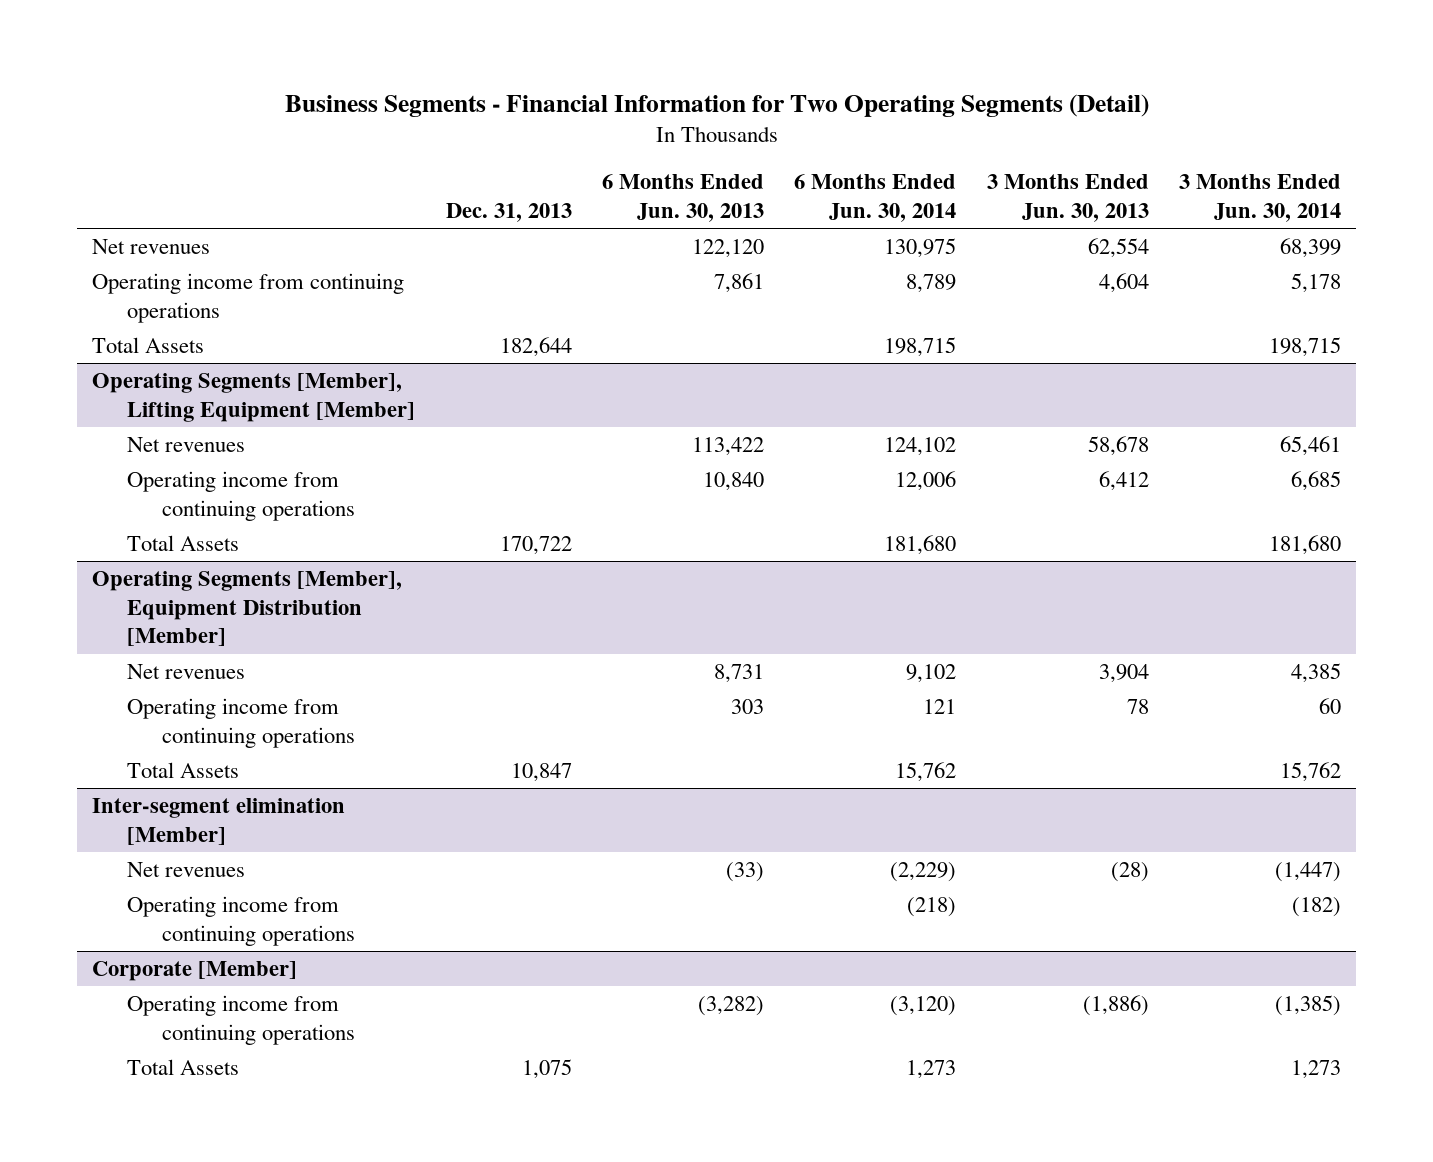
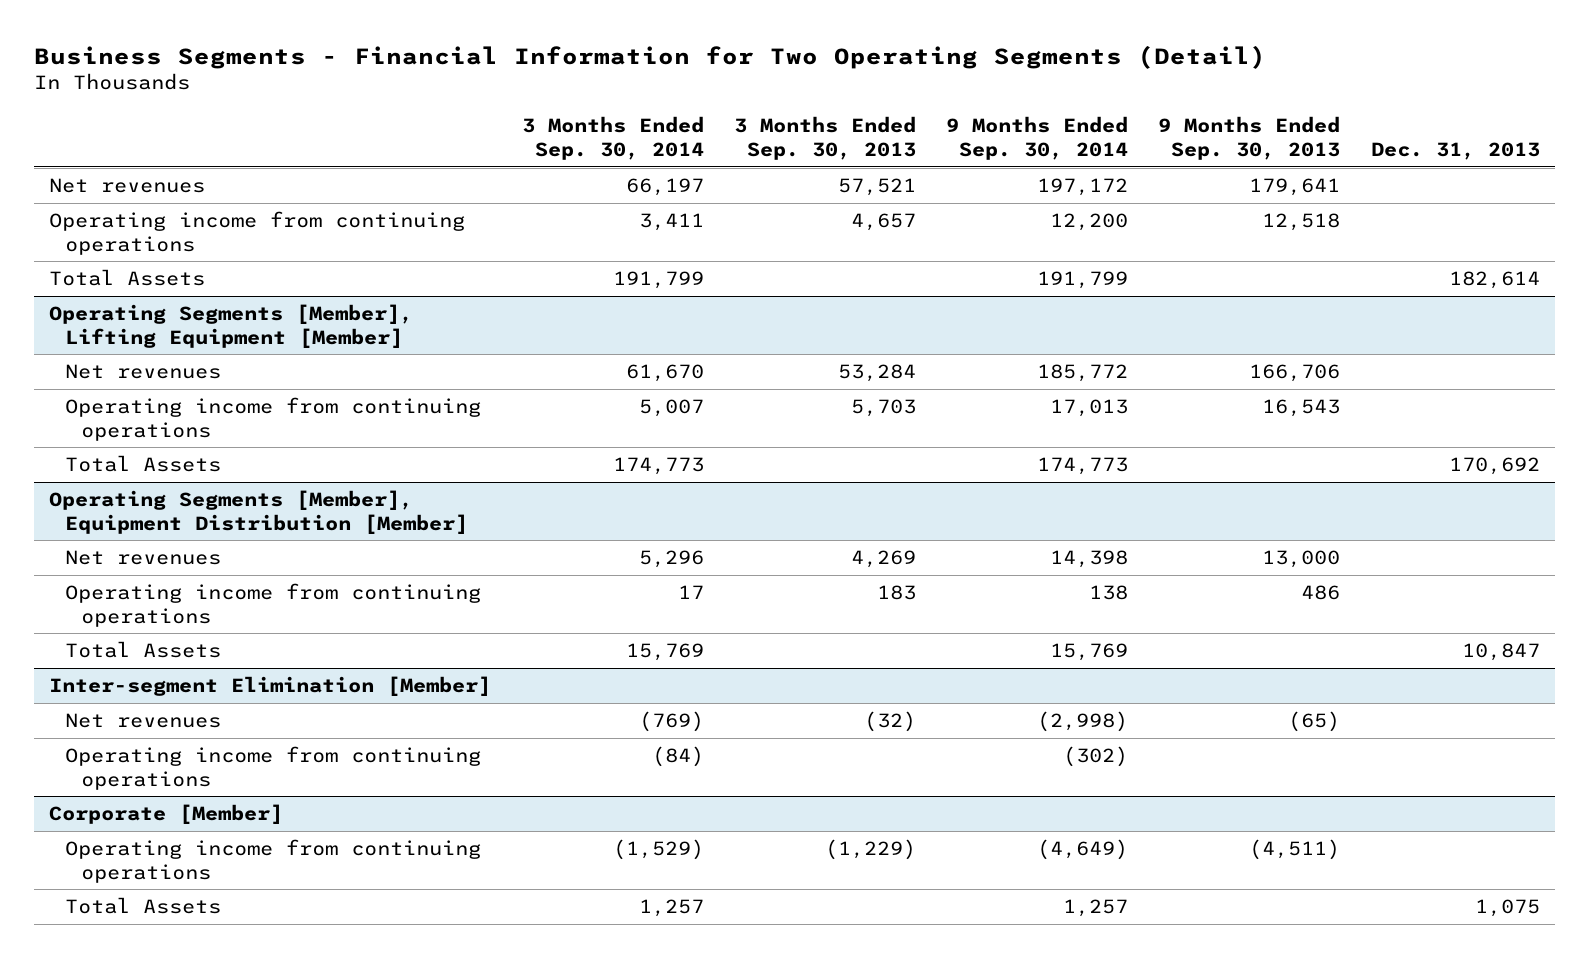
[601,174,764,222] 6 Months Ended Jun. 30, 2013 -> none
[794,174,957,222] 6 Months Ended Jun. 30, 2014 -> none
[986,174,1149,222] 3 Months Ended Jun. 30, 2013 -> none
[1178,174,1341,222] 3 Months Ended Jun. 30, 2014 -> none
none -> [521,116,704,160] 3 Months Ended Sep. 30, 2014
none -> [733,116,916,160] 3 Months Ended Sep. 30, 2013
none -> [946,116,1129,160] 9 Months Ended Sep. 30, 2014
none -> [1158,116,1341,160] 9 Months Ended Sep. 30, 2013
[499,337,572,358] 182,644 -> [1448,271,1540,290] 182,614
[499,536,572,556] 170,722 -> [1448,457,1540,476] 170,692
[92,798,346,845] Inter-segment elimination [Member] -> [49,676,492,697] Inter-segment Elimination [Member]

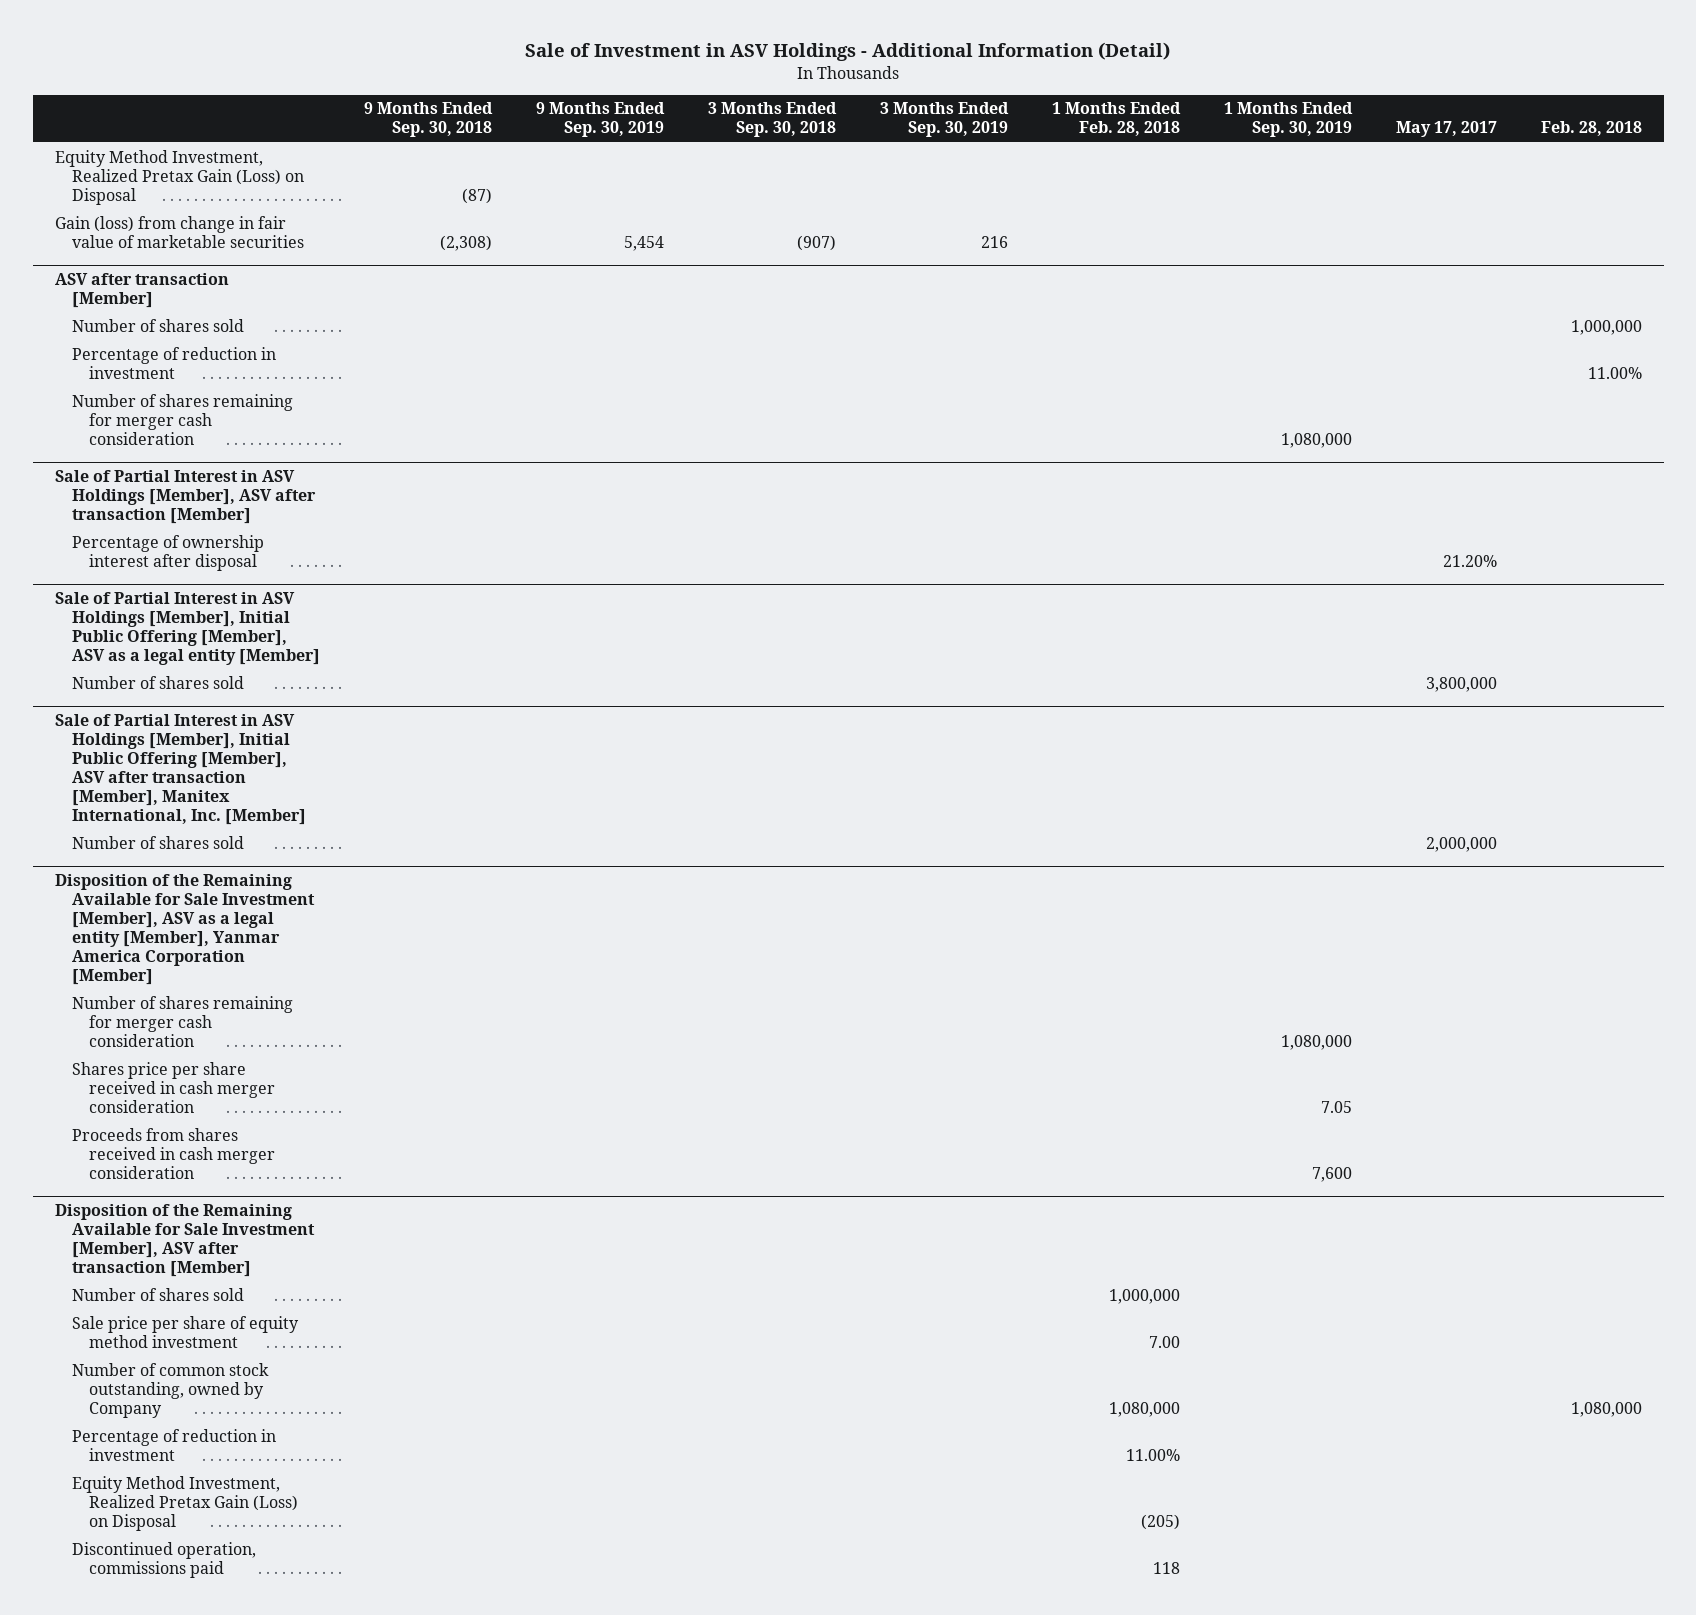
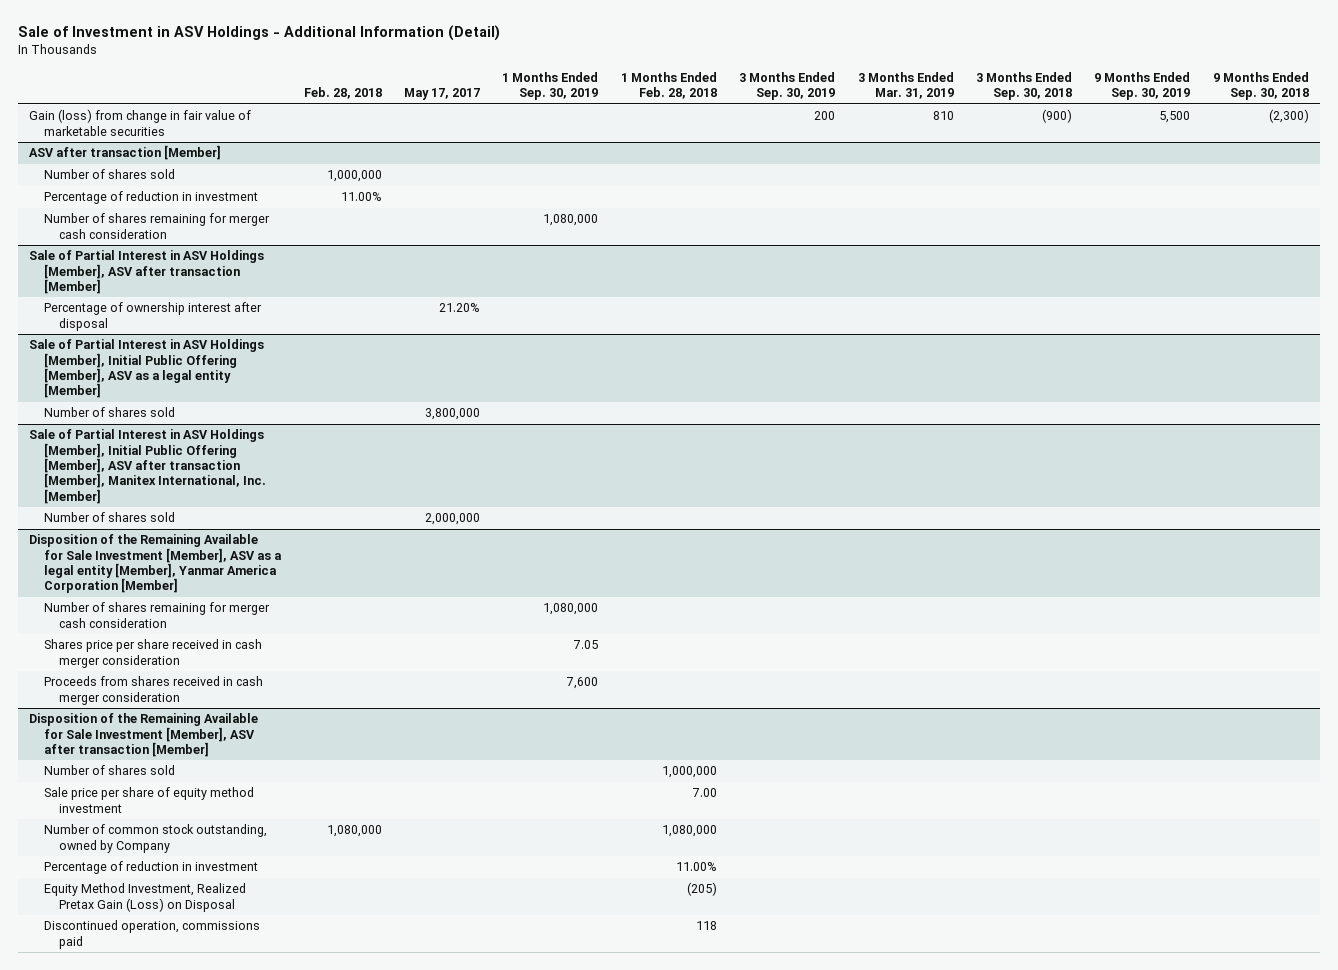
none -> [857,72,954,100] 3 Months Ended Mar. 31, 2019
[54,149,304,205] Equity Method Investment, Realized Pretax Gain (Loss) on Disposal -> none
[439,234,492,251] (2,308) -> [1268,109,1309,124] (2,300)
[623,235,664,251] 5,454 -> [1159,111,1191,124] 5,500
[796,234,836,251] (907) -> [1042,109,1073,124] (900)
[980,235,1008,248] 216 -> [814,111,836,121] 200

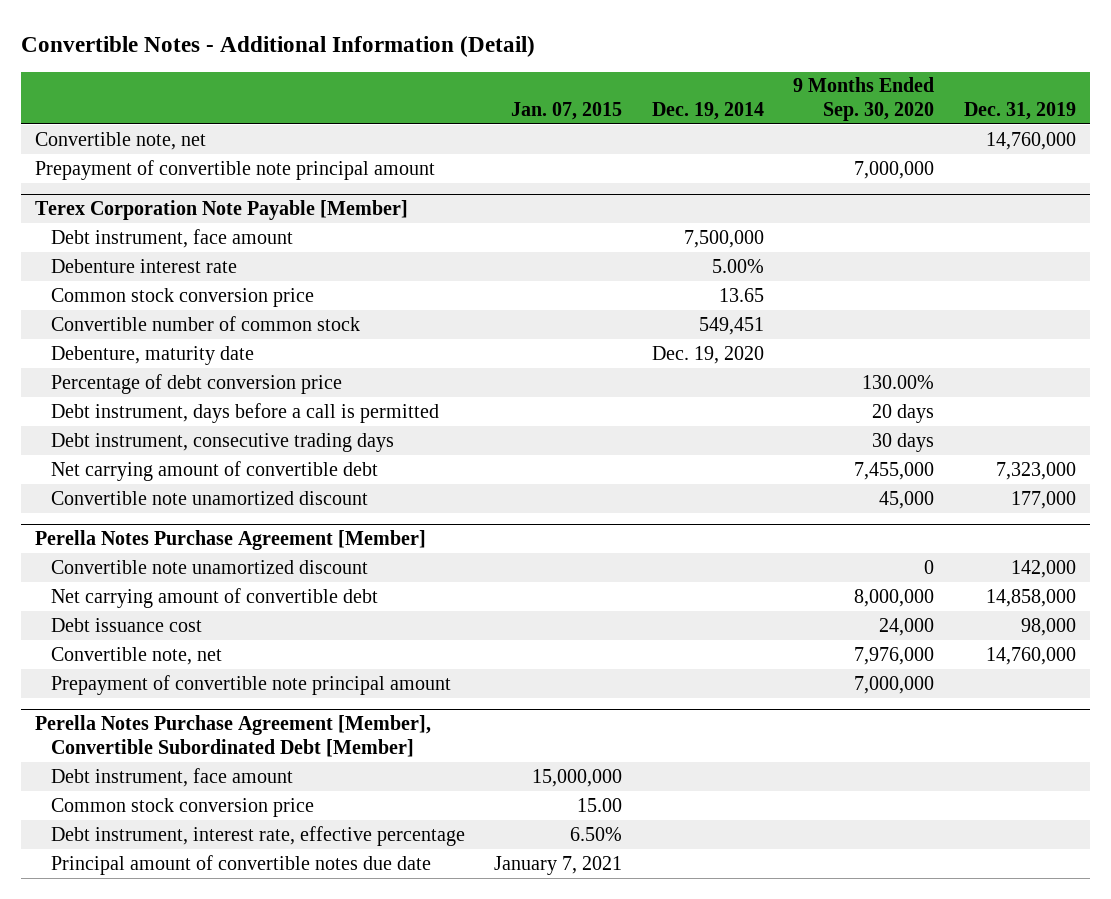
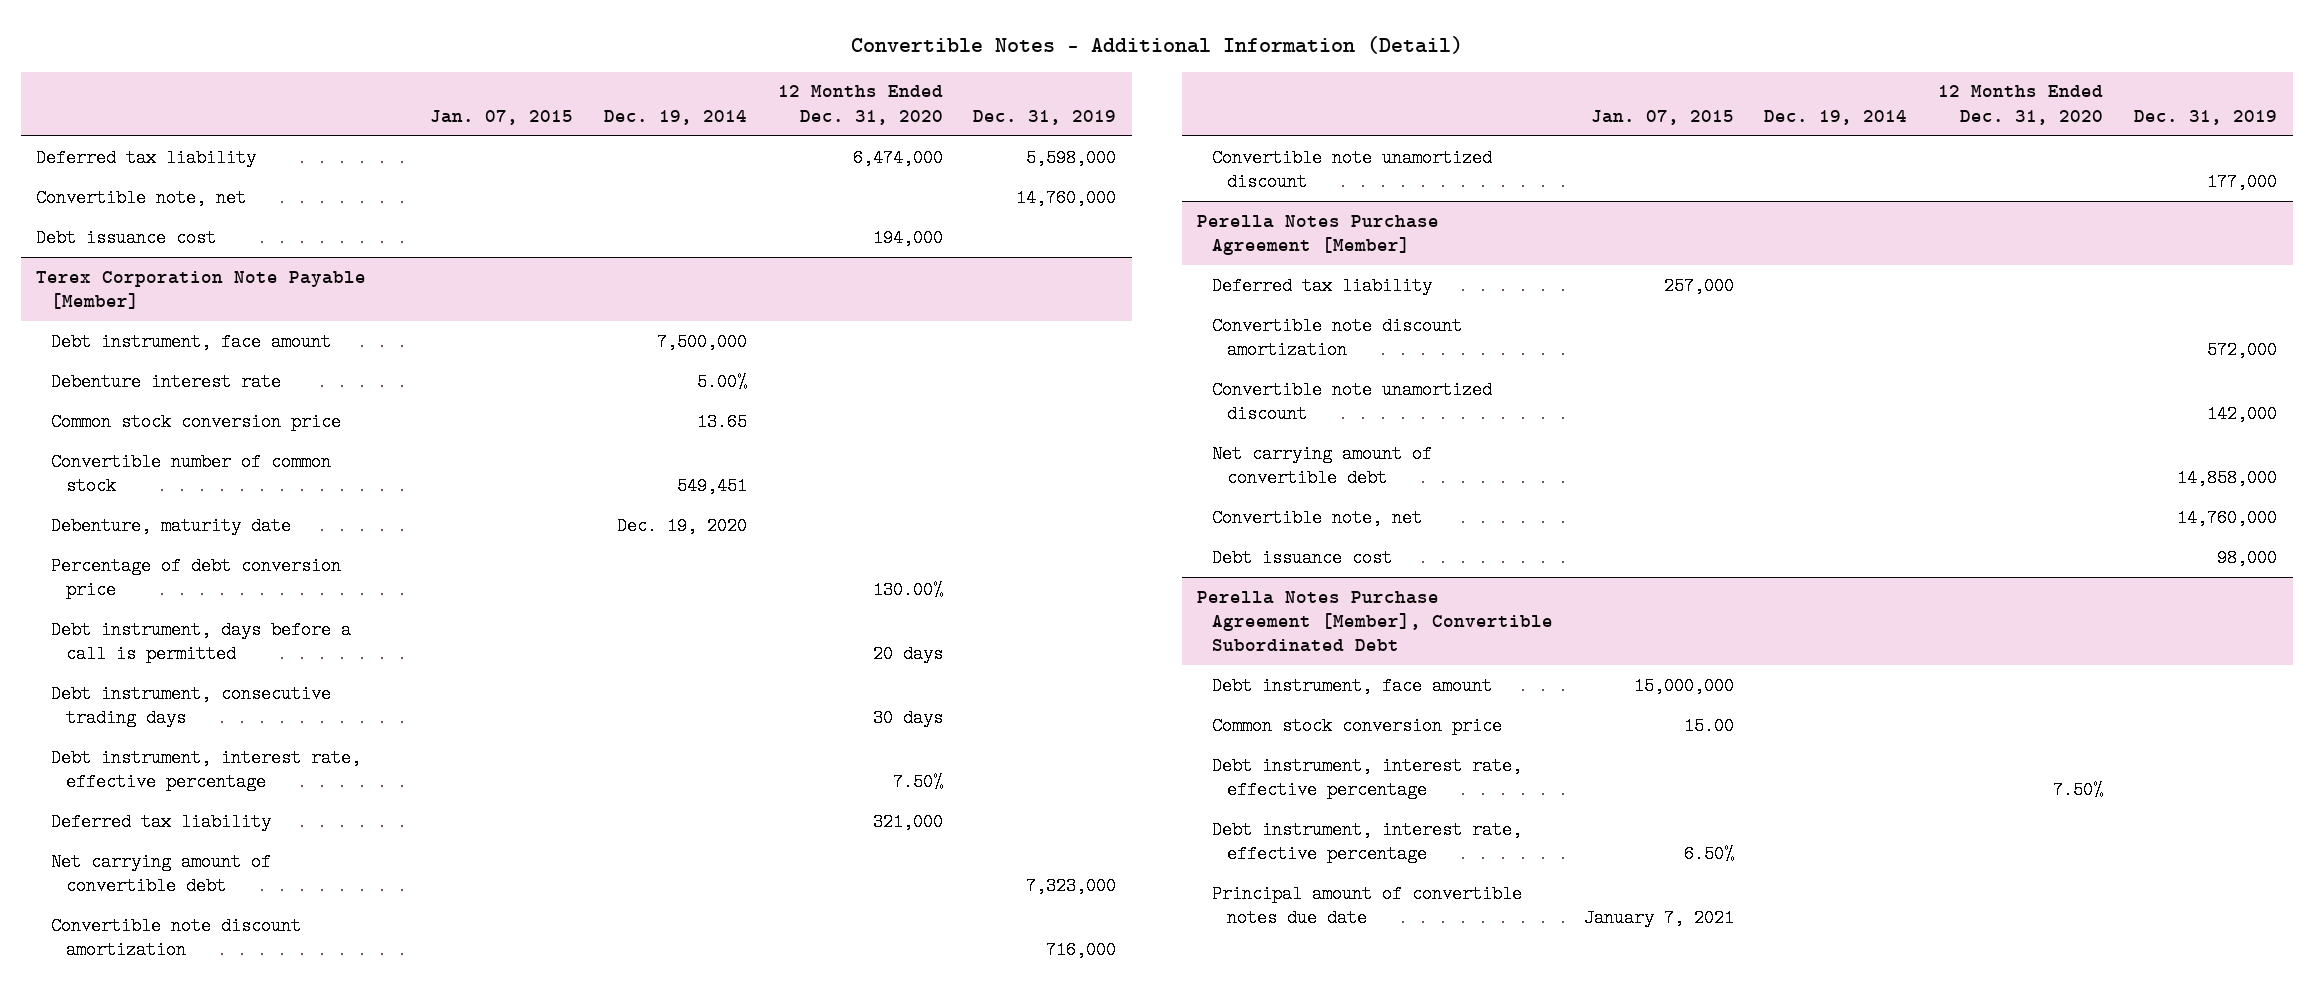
[793,77,935,121] 9 Months Ended Sep. 30, 2020 -> none
none -> [777,85,943,125] 12 Months Ended Dec. 31, 2020
none -> [36,148,257,167] Deferred tax liability
[35,159,436,180] Prepayment of convertible note principal amount -> none
none -> [36,228,217,247] Debt issuance cost
none -> [51,748,362,792] Debt instrument, interest rate, effective percentage
none -> [51,812,272,831] Deferred tax liability
none -> [51,916,302,960] Convertible note discount amortization
none -> [1211,276,1432,295] Deferred tax liability
none -> [1211,316,1462,360] Convertible note discount amortization
[50,674,451,695] Prepayment of convertible note principal amount -> none
[50,617,202,632] Debt issuance cost -> [1211,548,1392,567] Debt issuance cost
[35,715,432,757] Perella Notes Purchase Agreement [Member], Convertible Subordinated Debt [Member] -> [1196,590,1553,653] Perella Notes Purchase Agreement [Member], Convertible Subordinated Debt
none -> [1211,756,1522,800] Debt instrument, interest rate, effective percentage

